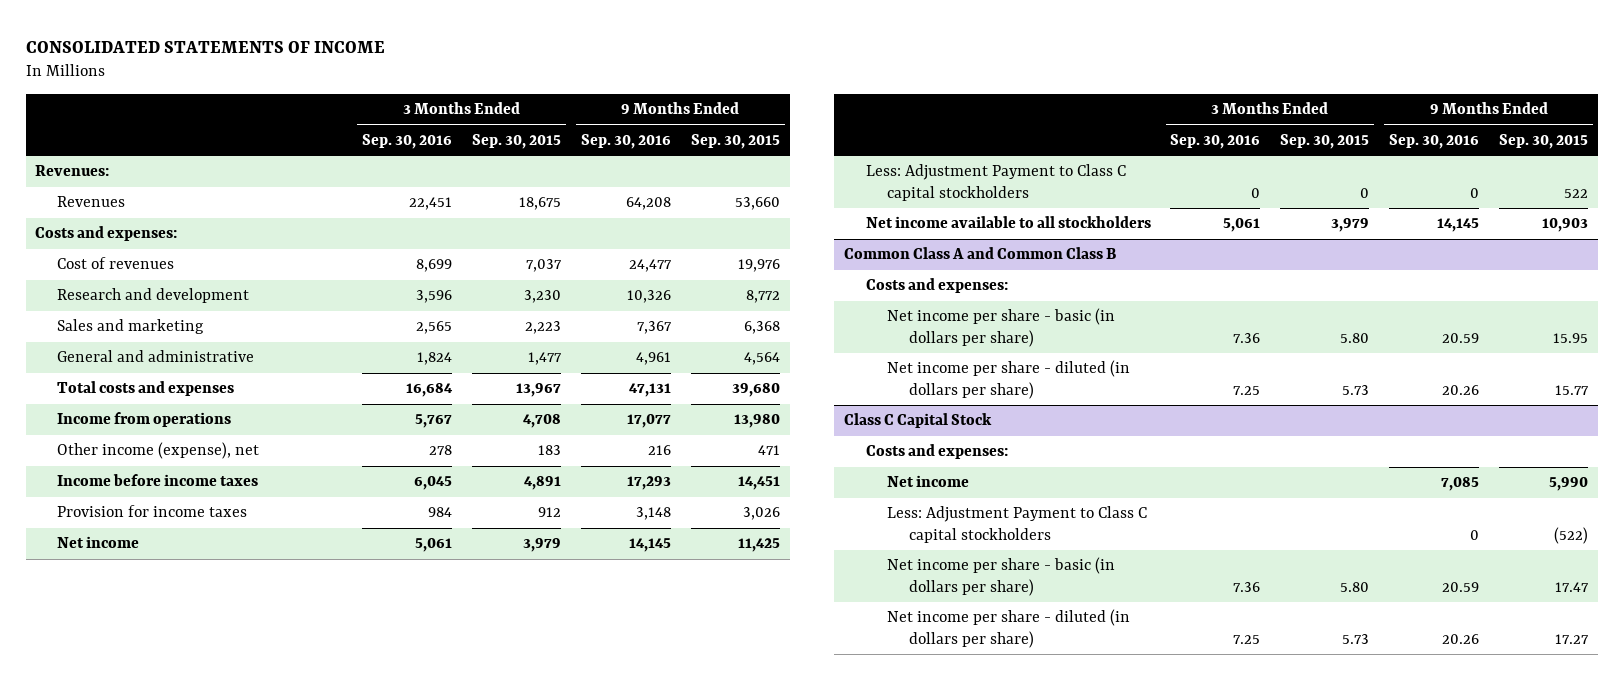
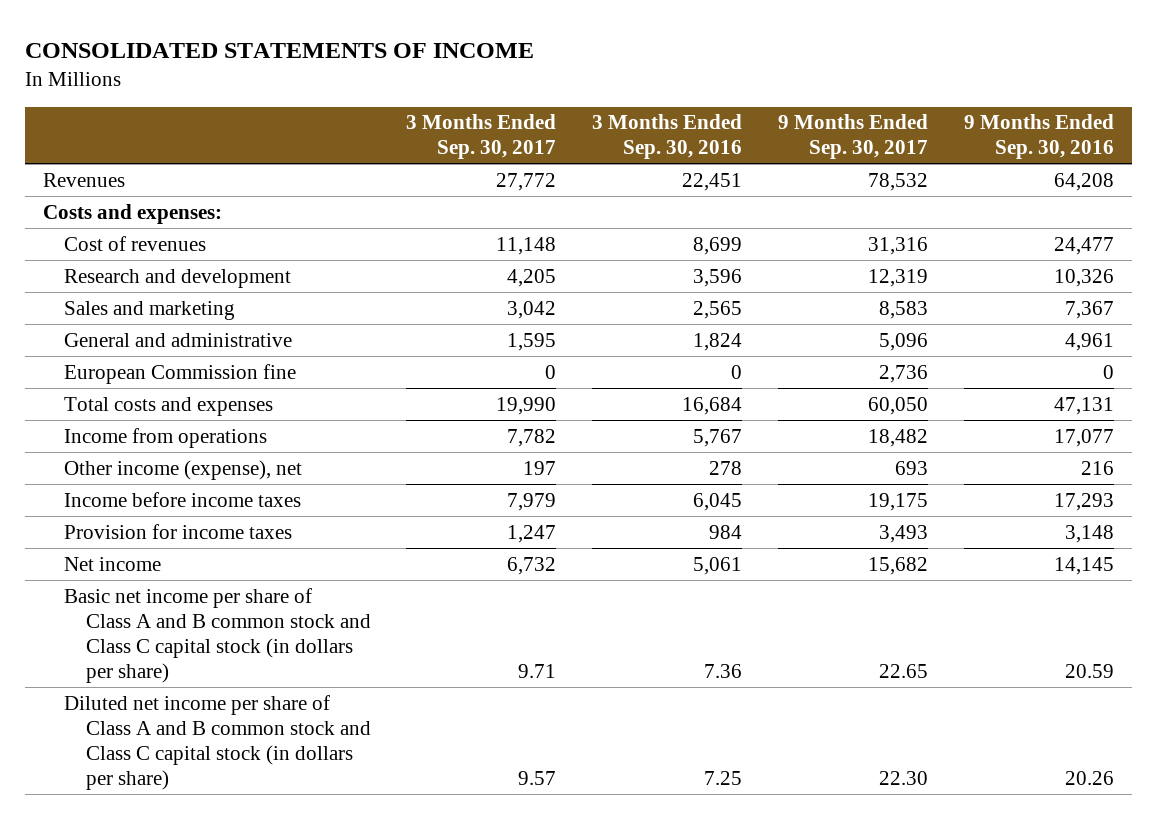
[472,133,562,149] Sep. 30, 2015 -> none
[690,133,780,149] Sep. 30, 2015 -> none
none -> [406,114,557,160] 3 Months Ended Sep. 30, 2017
none -> [778,114,929,160] 9 Months Ended Sep. 30, 2017
[35,165,110,177] Revenues: -> none
none -> [64,363,297,384] European Commission fine
[865,164,1126,201] Less: Adjustment Payment to Class C capital stockholders -> none
[865,216,1151,229] Net income available to all stockholders -> none
[843,247,1116,260] Common Class A and Common Class B -> none
[865,278,1008,294] Costs and expenses: -> none
[843,413,992,429] Class C Capital Stock -> none
[865,444,1008,460] Costs and expenses: -> none
[887,475,970,488] Net income -> none
[887,506,1148,543] Less: Adjustment Payment to Class C capital stockholders -> none
[887,557,1116,596] Net income per share - basic (in dollars per share) -> none
[887,609,1131,648] Net income per share - diluted (in dollars per share) -> none
[887,308,1116,347] Net income per share - basic (in dollars per share) -> [64,587,371,683] Basic net income per share of Class A and B common stock and Class C capital stock (in dollars per share)
[887,360,1131,399] Net income per share - diluted (in dollars per share) -> [64,694,371,790] Diluted net income per share of Class A and B common stock and Class C capital stock (in dollars per share)

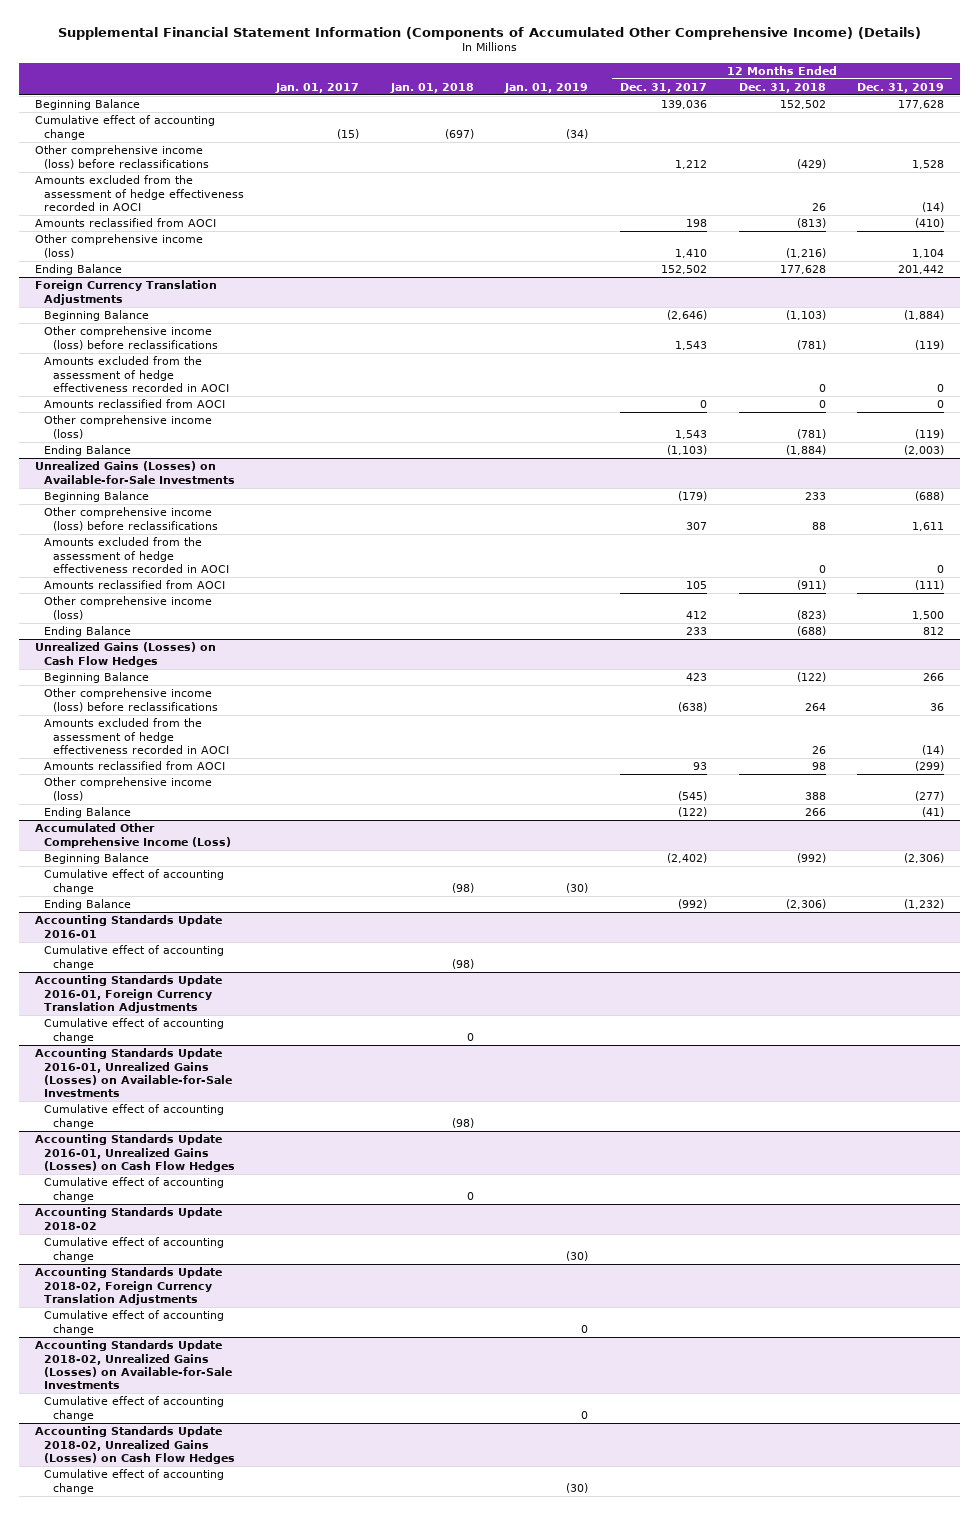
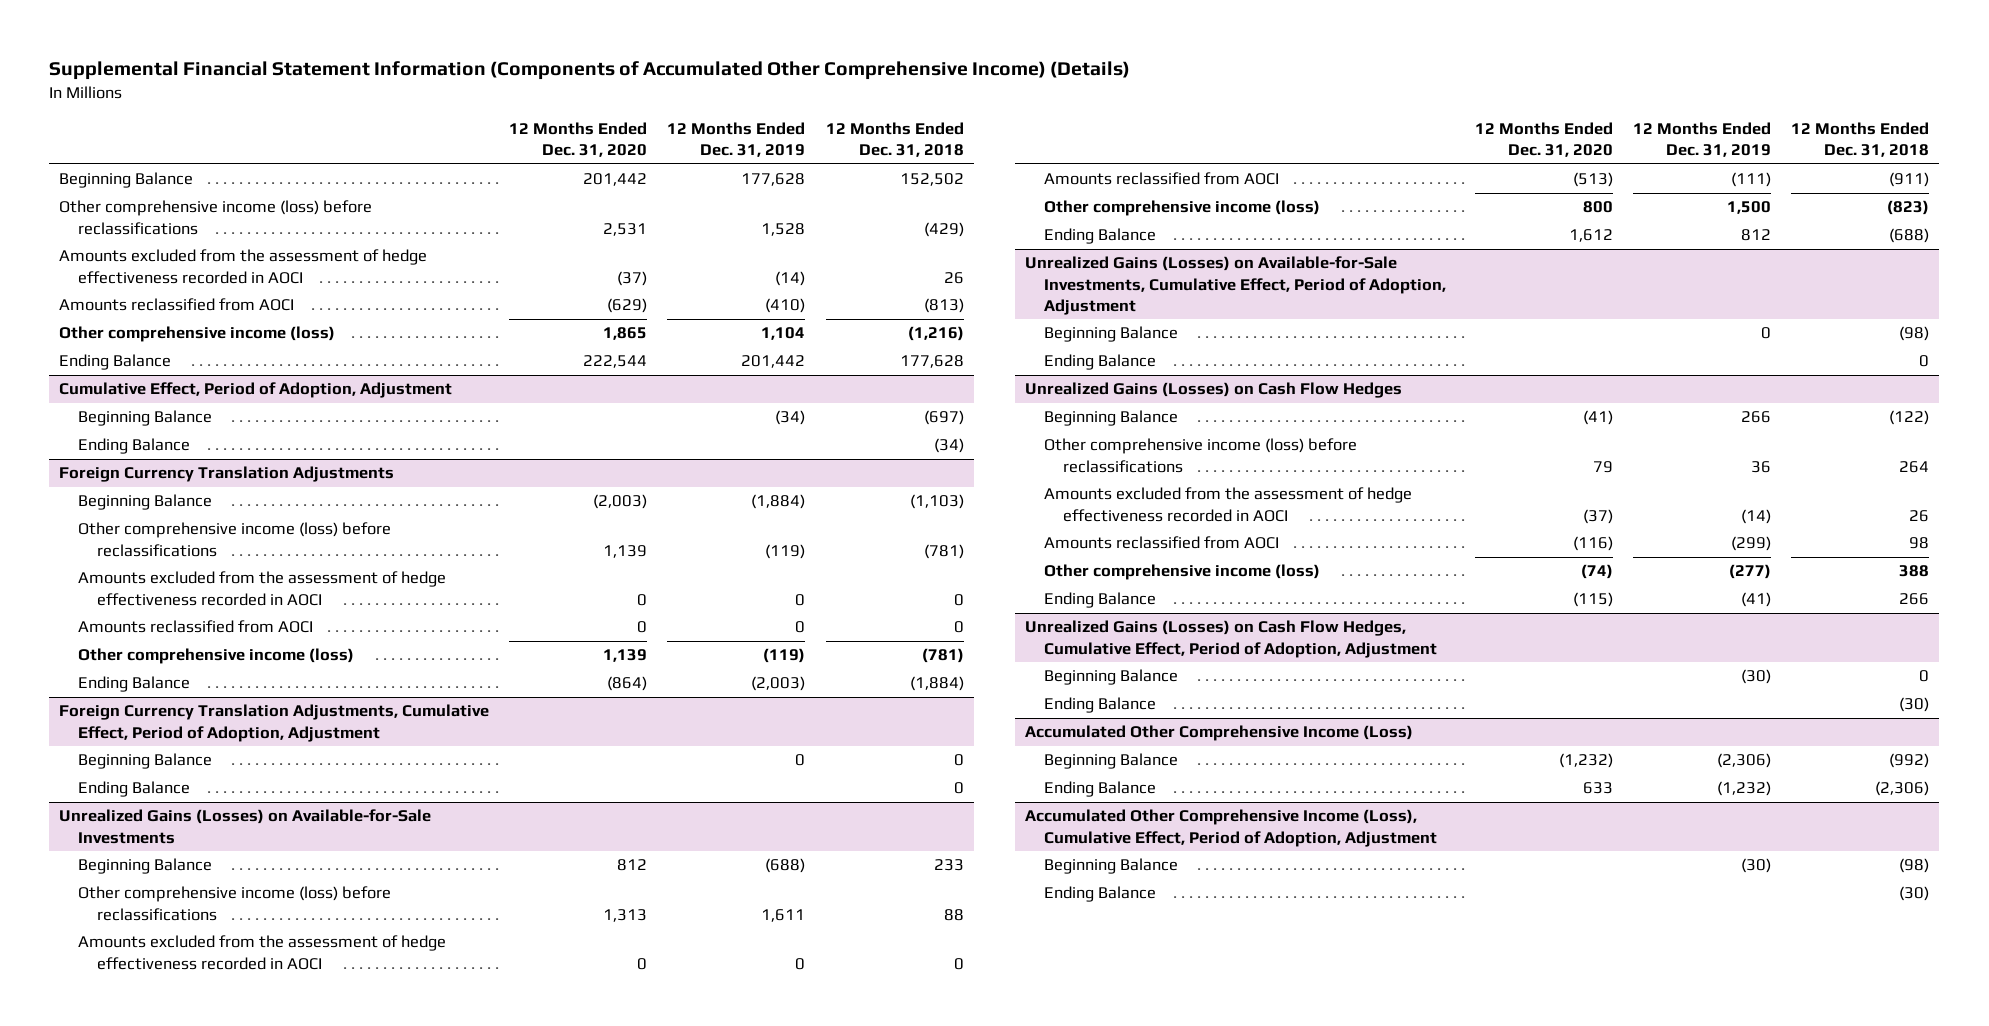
[274,82,359,93] Jan. 01, 2017 -> none
[389,82,474,93] Jan. 01, 2018 -> none
[504,82,589,93] Jan. 01, 2019 -> none
[619,82,707,93] Dec. 31, 2017 -> none
none -> [509,122,648,158] 12 Months Ended Dec. 31, 2020
[35,115,216,140] Cumulative effect of accounting change -> none
none -> [59,382,453,399] Cumulative Effect, Period of Adoption, Adjustment
none -> [78,410,213,427] Beginning Balance
none -> [78,438,191,455] Ending Balance
none -> [59,704,490,742] Foreign Currency Translation Adjustments, Cumulative Effect, Period of Adoption, Adjustment
none -> [78,753,213,770] Beginning Balance
none -> [78,781,191,798] Ending Balance
none -> [1025,256,1447,315] Unrealized Gains (Losses) on Available-for-Sale Investments, Cumulative Effect, Period of Adoption, Adjustment
none -> [1044,326,1179,343] Beginning Balance
none -> [1044,354,1157,371] Ending Balance
none -> [1025,620,1438,658] Unrealized Gains (Losses) on Cash Flow Hedges, Cumulative Effect, Period of Adoption, Adjustment
none -> [1044,669,1179,686] Beginning Balance
none -> [1044,697,1157,714] Ending Balance
[44,869,225,894] Cumulative effect of accounting change -> none
[35,915,223,938] Accounting Standards Update 2016-01 -> none
[44,945,225,970] Cumulative effect of accounting change -> none
[35,975,223,1013] Accounting Standards Update 2016-01, Foreign Currency Translation Adjustments -> none
[44,1018,225,1043] Cumulative effect of accounting change -> none
[35,1048,233,1098] Accounting Standards Update 2016-01, Unrealized Gains (Losses) on Available-for-Sale Investments -> none
[44,1104,225,1129] Cumulative effect of accounting change -> none
[35,1134,236,1172] Accounting Standards Update 2016-01, Unrealized Gains (Losses) on Cash Flow Hedges -> none
[44,1177,225,1202] Cumulative effect of accounting change -> none
[35,1207,223,1230] Accounting Standards Update 2018-02 -> none
[44,1237,225,1262] Cumulative effect of accounting change -> none
[35,1267,223,1305] Accounting Standards Update 2018-02, Foreign Currency Translation Adjustments -> none
[44,1310,225,1335] Cumulative effect of accounting change -> none
[35,1340,233,1390] Accounting Standards Update 2018-02, Unrealized Gains (Losses) on Available-for-Sale Investments -> none
[44,1396,225,1421] Cumulative effect of accounting change -> none
[35,1426,236,1464] Accounting Standards Update 2018-02, Unrealized Gains (Losses) on Cash Flow Hedges -> none
[44,1469,225,1494] Cumulative effect of accounting change -> none
none -> [1025,809,1438,847] Accumulated Other Comprehensive Income (Loss), Cumulative Effect, Period of Adoption, Adjustment
none -> [1044,858,1179,875] Beginning Balance
none -> [1044,886,1157,903] Ending Balance

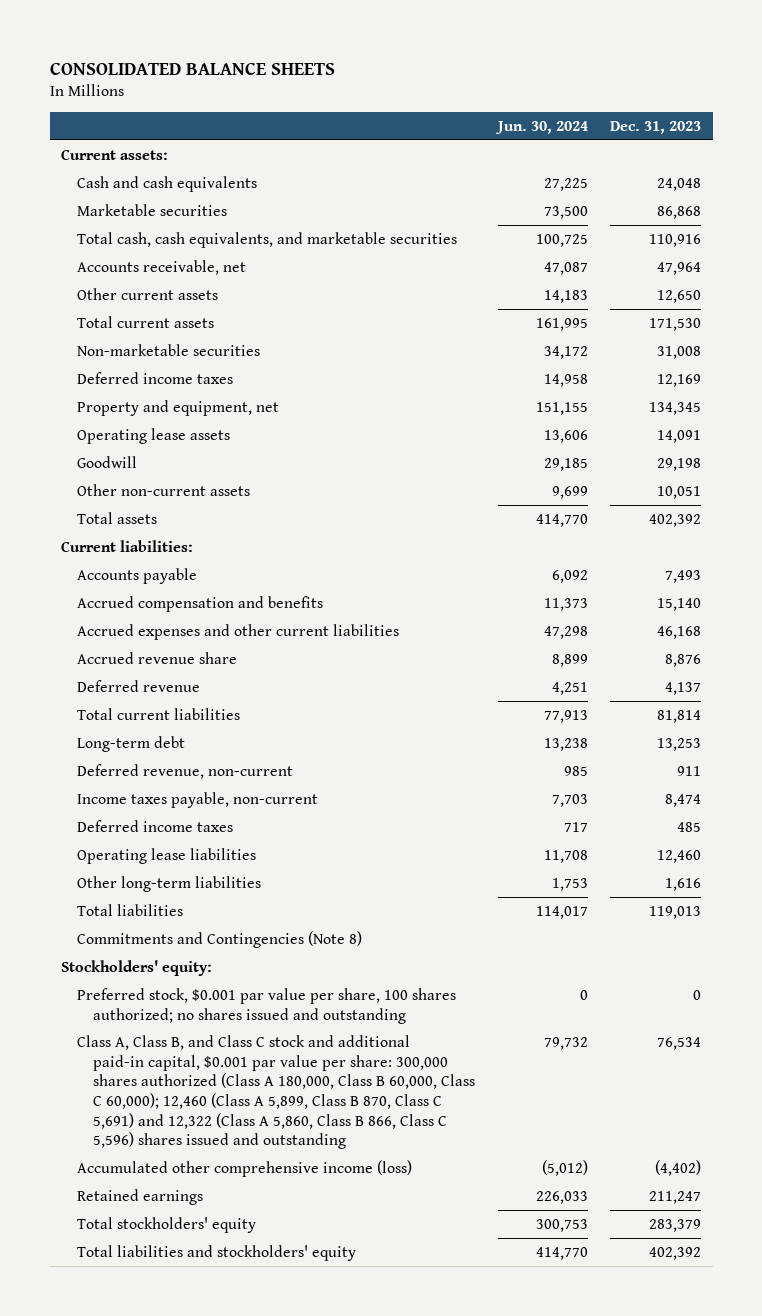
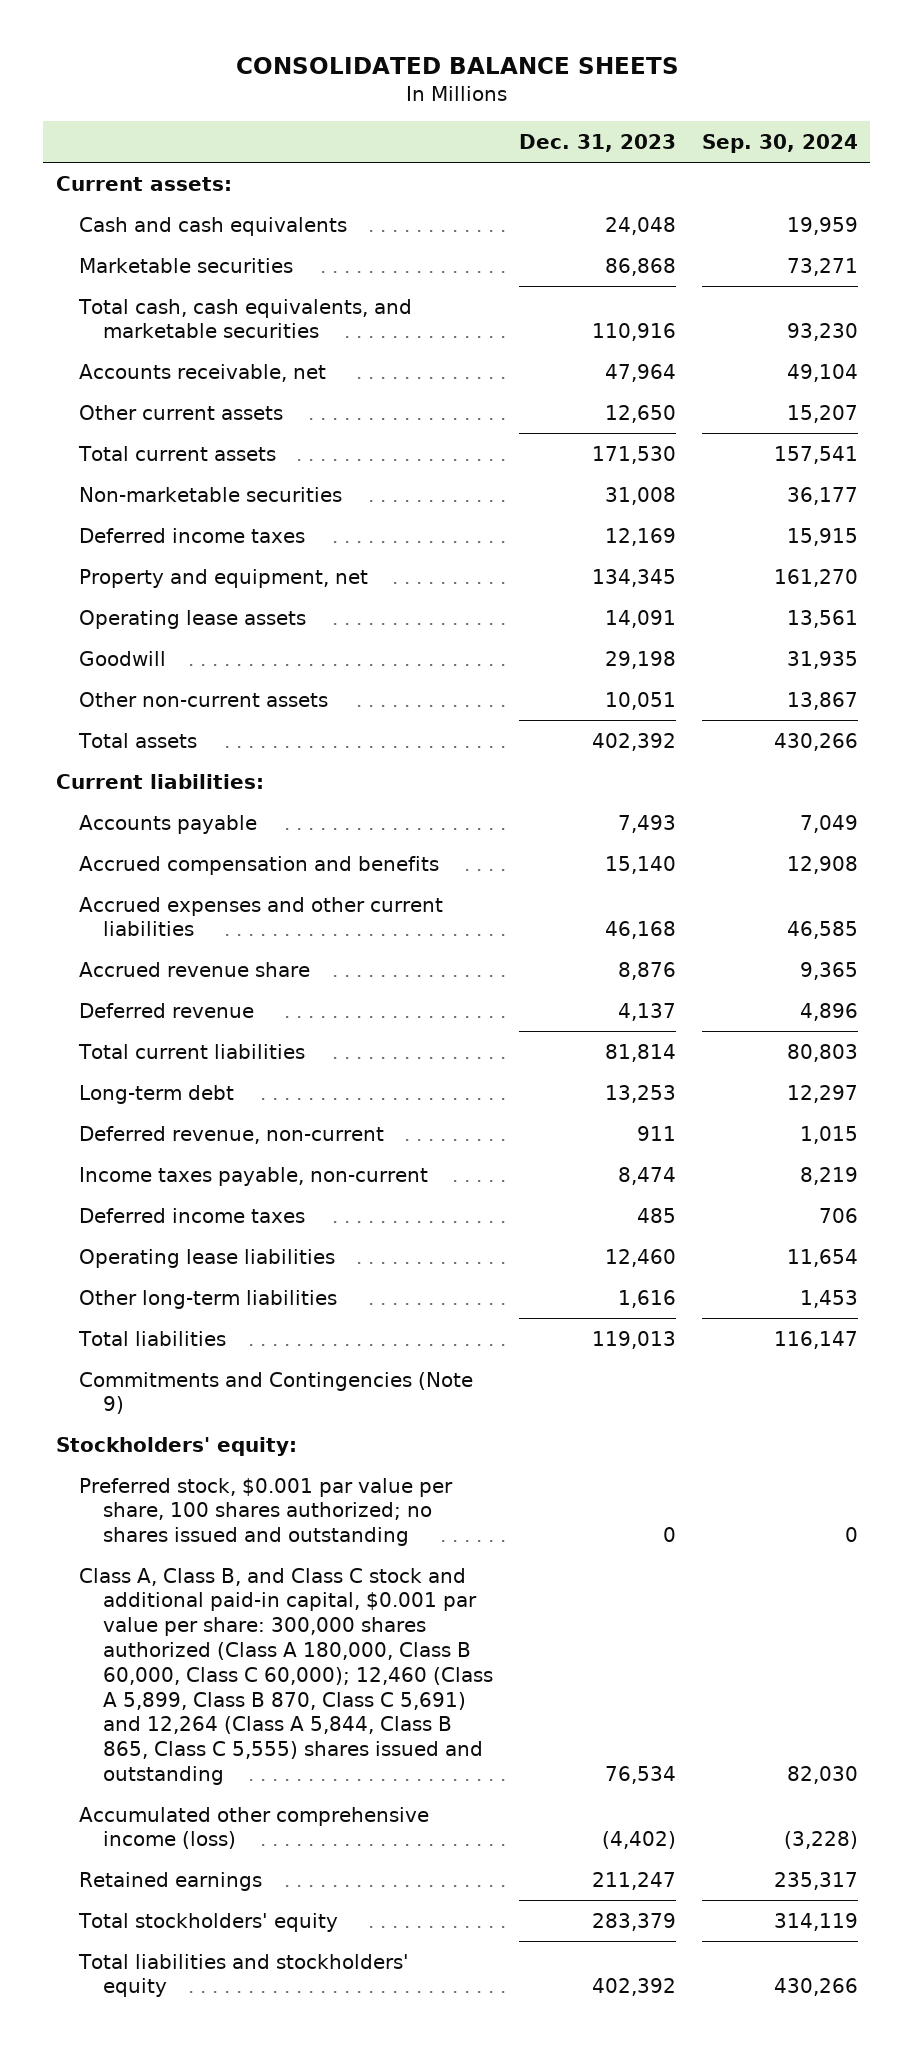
[494,120,588,134] Jun. 30, 2024 -> none
none -> [701,133,858,153] Sep. 30, 2024
[77,930,363,948] Commitments and Contingencies (Note 8) -> [79,1371,474,1415] Commitments and Contingencies (Note 9)
[77,1034,476,1150] Class A, Class B, and Class C stock and additional paid-in capital, $0.001 par value per share: 300,000 shares authorized (Class A 180,000, Class B 60,000, Class C 60,000); 12,460 (Class A 5,899, Class B 870, Class C 5,691) and 12,322 (Class A 5,860, Class B 866, Class C 5,596) shares issued and outstanding -> [79,1567,493,1785] Class A, Class B, and Class C stock and additional paid-in capital, $0.001 par value per share: 300,000 shares authorized (Class A 180,000, Class B 60,000, Class C 60,000); 12,460 (Class A 5,899, Class B 870, Class C 5,691) and 12,264 (Class A 5,844, Class B 865, Class C 5,555) shares issued and outstanding

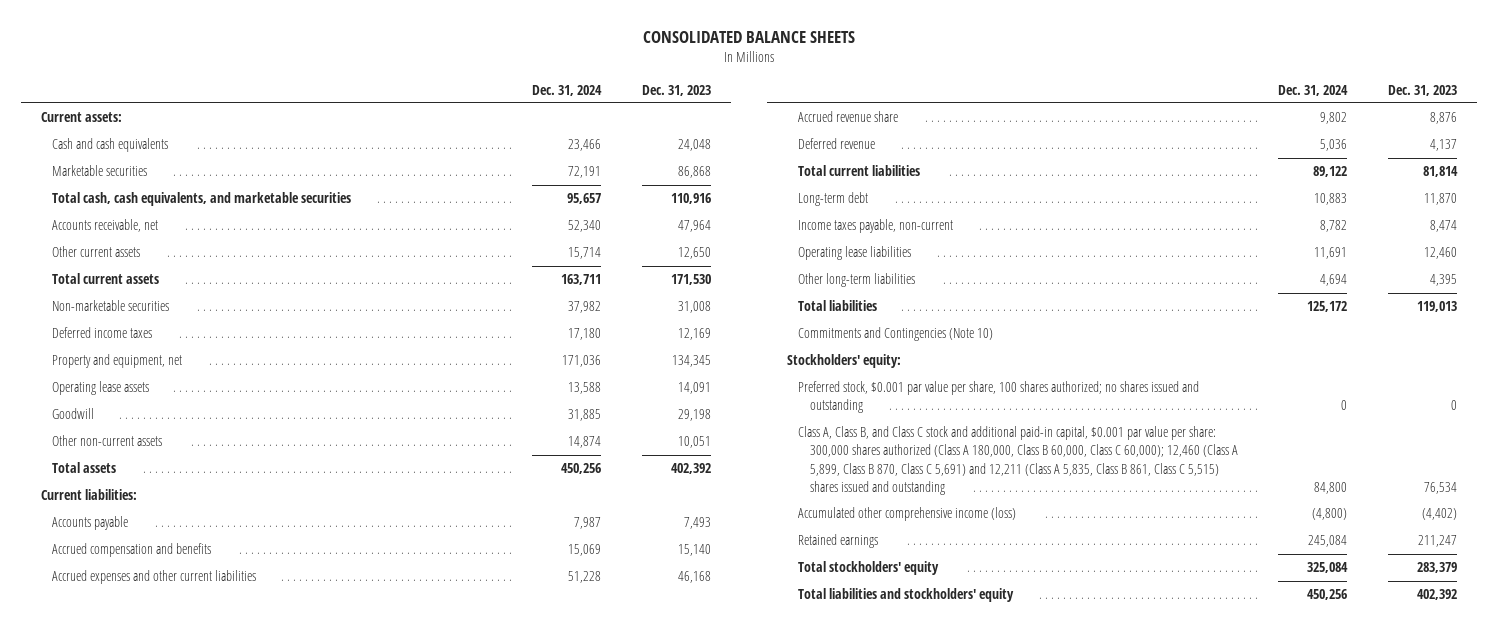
[701,133,858,153] Sep. 30, 2024 -> none
none -> [532,84,603,96] Dec. 31, 2024
[79,1125,385,1144] Deferred revenue, non-current -> none
[604,1084,676,1103] 13,253 -> [1423,193,1457,206] 11,870
[79,1207,306,1223] Deferred income taxes -> none
[617,1289,676,1308] 1,616 -> [1429,274,1457,287] 4,395
[79,1371,474,1415] Commitments and Contingencies (Note 9) -> [798,327,994,342] Commitments and Contingencies (Note 10)
[79,1567,493,1785] Class A, Class B, and Class C stock and additional paid-in capital, $0.001 par value per share: 300,000 shares authorized (Class A 180,000, Class B 60,000, Class C 60,000); 12,460 (Class A 5,899, Class B 870, Class C 5,691) and 12,264 (Class A 5,844, Class B 865, Class C 5,555) shares issued and outstanding -> [798,426,1238,495] Class A, Class B, and Class C stock and additional paid-in capital, $0.001 par value per share: 300,000 shares authorized (Class A 180,000, Class B 60,000, Class C 60,000); 12,460 (Class A 5,899, Class B 870, Class C 5,691) and 12,211 (Class A 5,835, Class B 861, Class C 5,515) shares issued and outstanding

